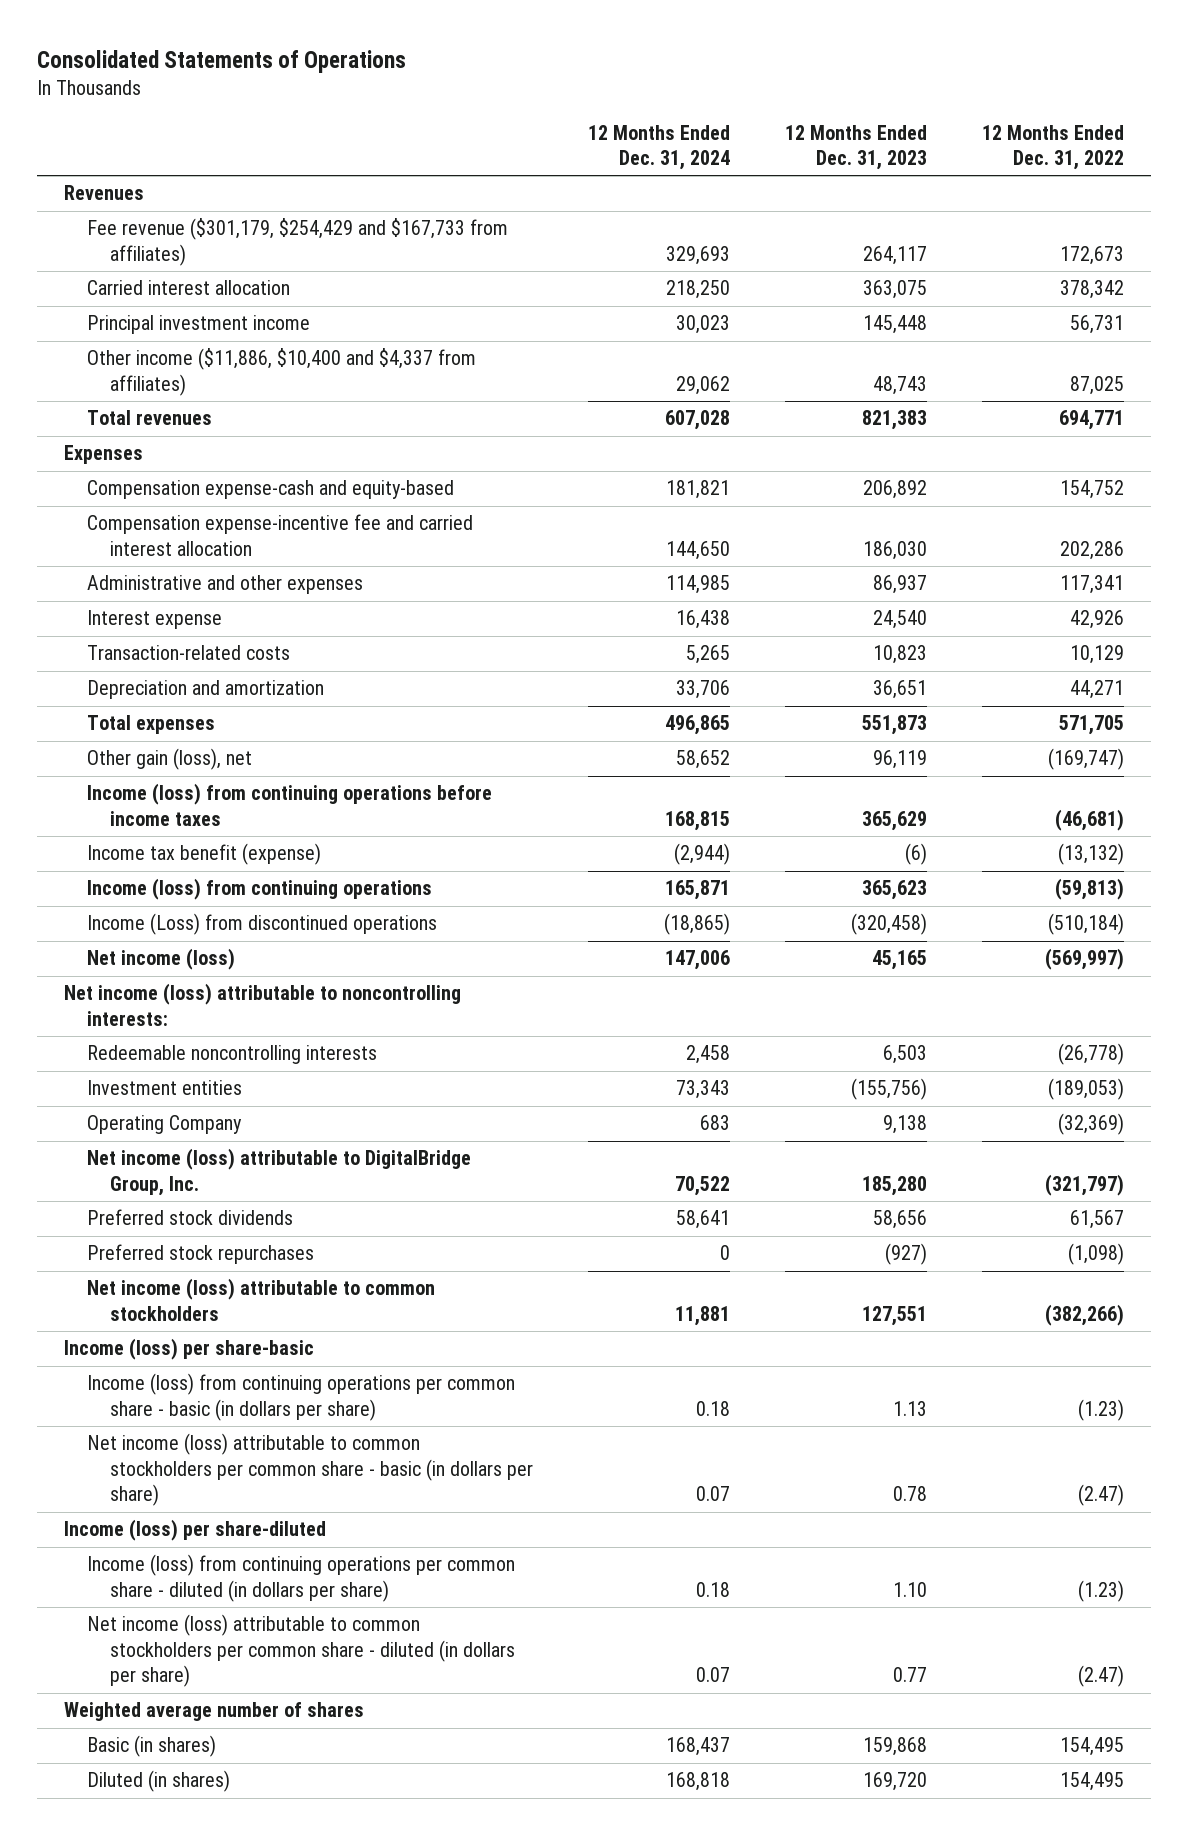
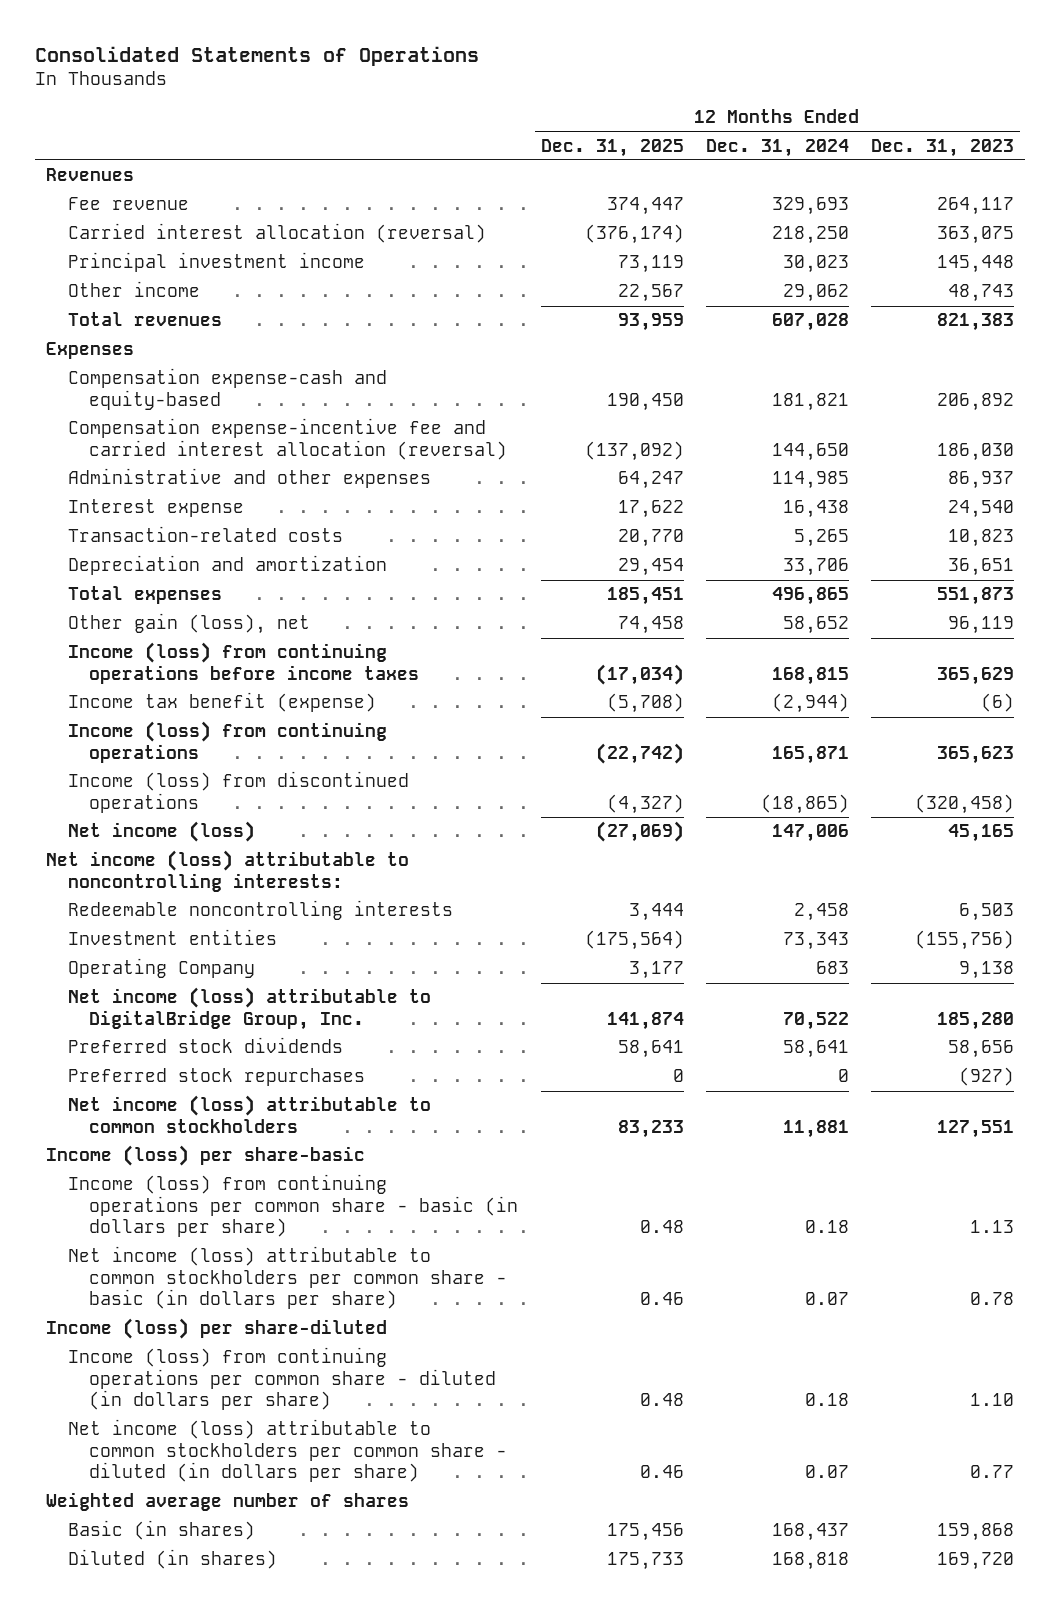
[981,124,1124,171] 12 Months Ended Dec. 31, 2022 -> none
none -> [540,138,684,157] Dec. 31, 2025
[86,218,508,266] Fee revenue ($301,179, $254,429 and $167,733 from affiliates) -> [67,197,189,211] Fee revenue
[86,280,290,296] Carried interest allocation -> [67,223,486,244] Carried interest allocation (reversal)
[86,348,476,396] Other income ($11,886, $10,400 and $4,337 from affiliates) -> [67,281,200,298] Other income
[86,514,473,556] Compensation expense-incentive fee and carried interest allocation -> [67,418,508,460] Compensation expense-incentive fee and carried interest allocation (reversal)
[86,913,437,936] Income (Loss) from discontinued operations -> [67,771,409,813] Income (loss) from discontinued operations

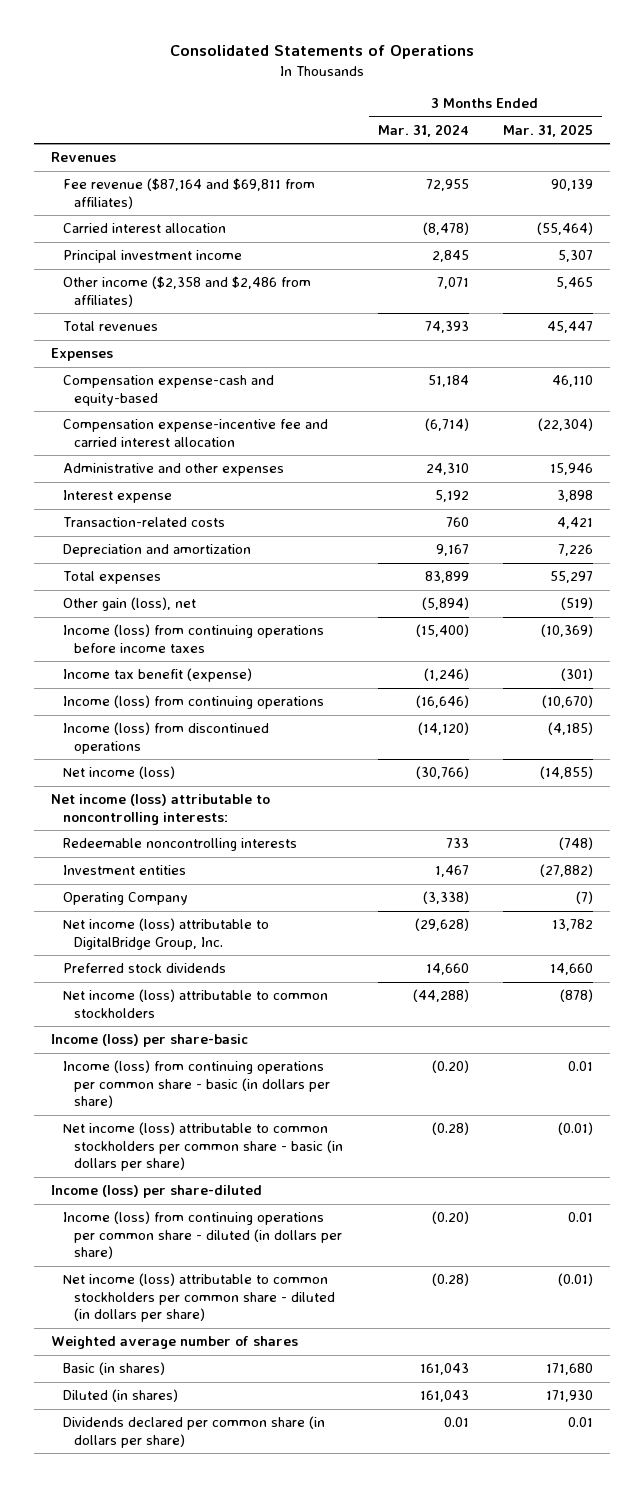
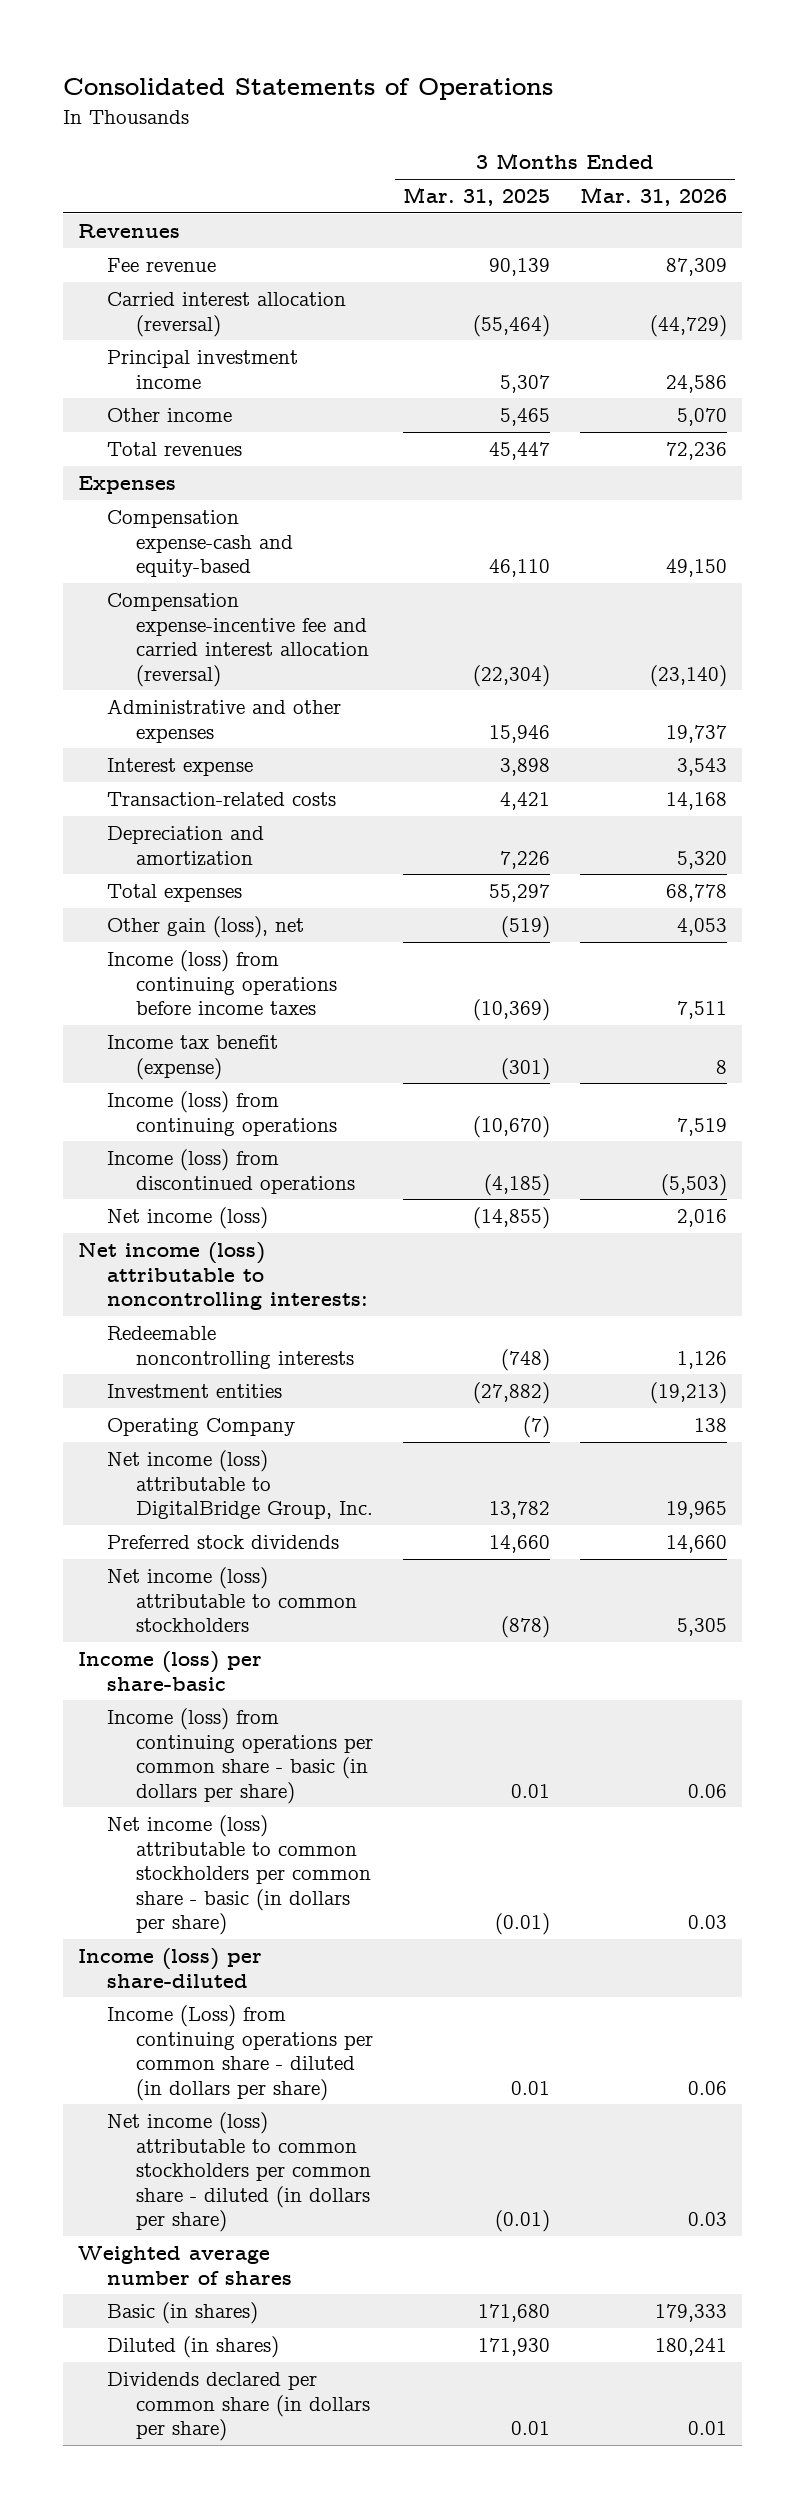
[377,124,469,138] Mar. 31, 2024 -> none
none -> [580,187,728,207] Mar. 31, 2026
[62,178,315,209] Fee revenue ($87,164 and $69,811 from affiliates) -> [106,258,216,273] Fee revenue
[62,223,226,234] Carried interest allocation -> [106,292,346,337] Carried interest allocation (reversal)
[62,276,311,307] Other income ($2,358 and $2,486 from affiliates) -> [106,408,232,423] Other income
[62,419,328,447] Compensation expense-incentive fee and carried interest allocation -> [106,593,369,687] Compensation expense-incentive fee and carried interest allocation (reversal)
[62,1211,343,1260] Income (loss) from continuing operations per common share - diluted (in dollars per share) -> [106,2005,373,2101] Income (Loss) from continuing operations per common share - diluted (in dollars per share)

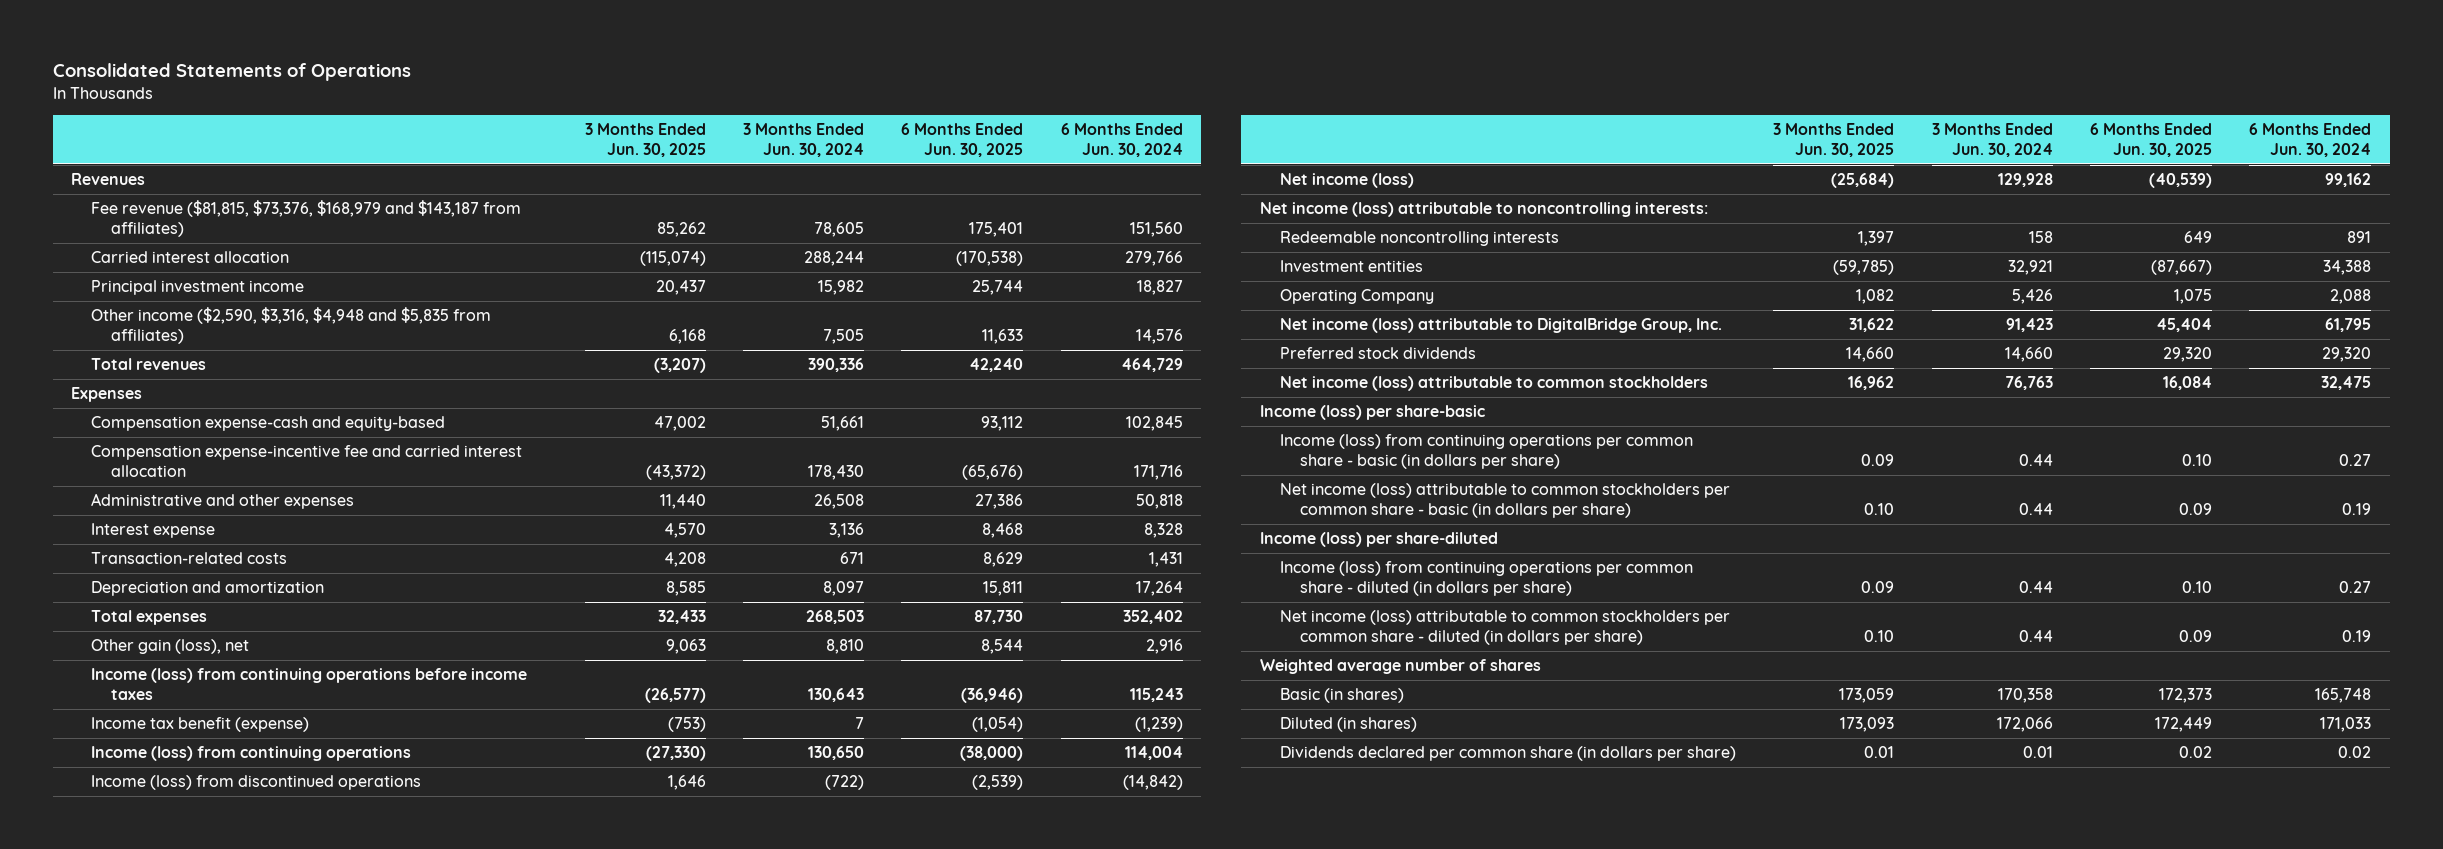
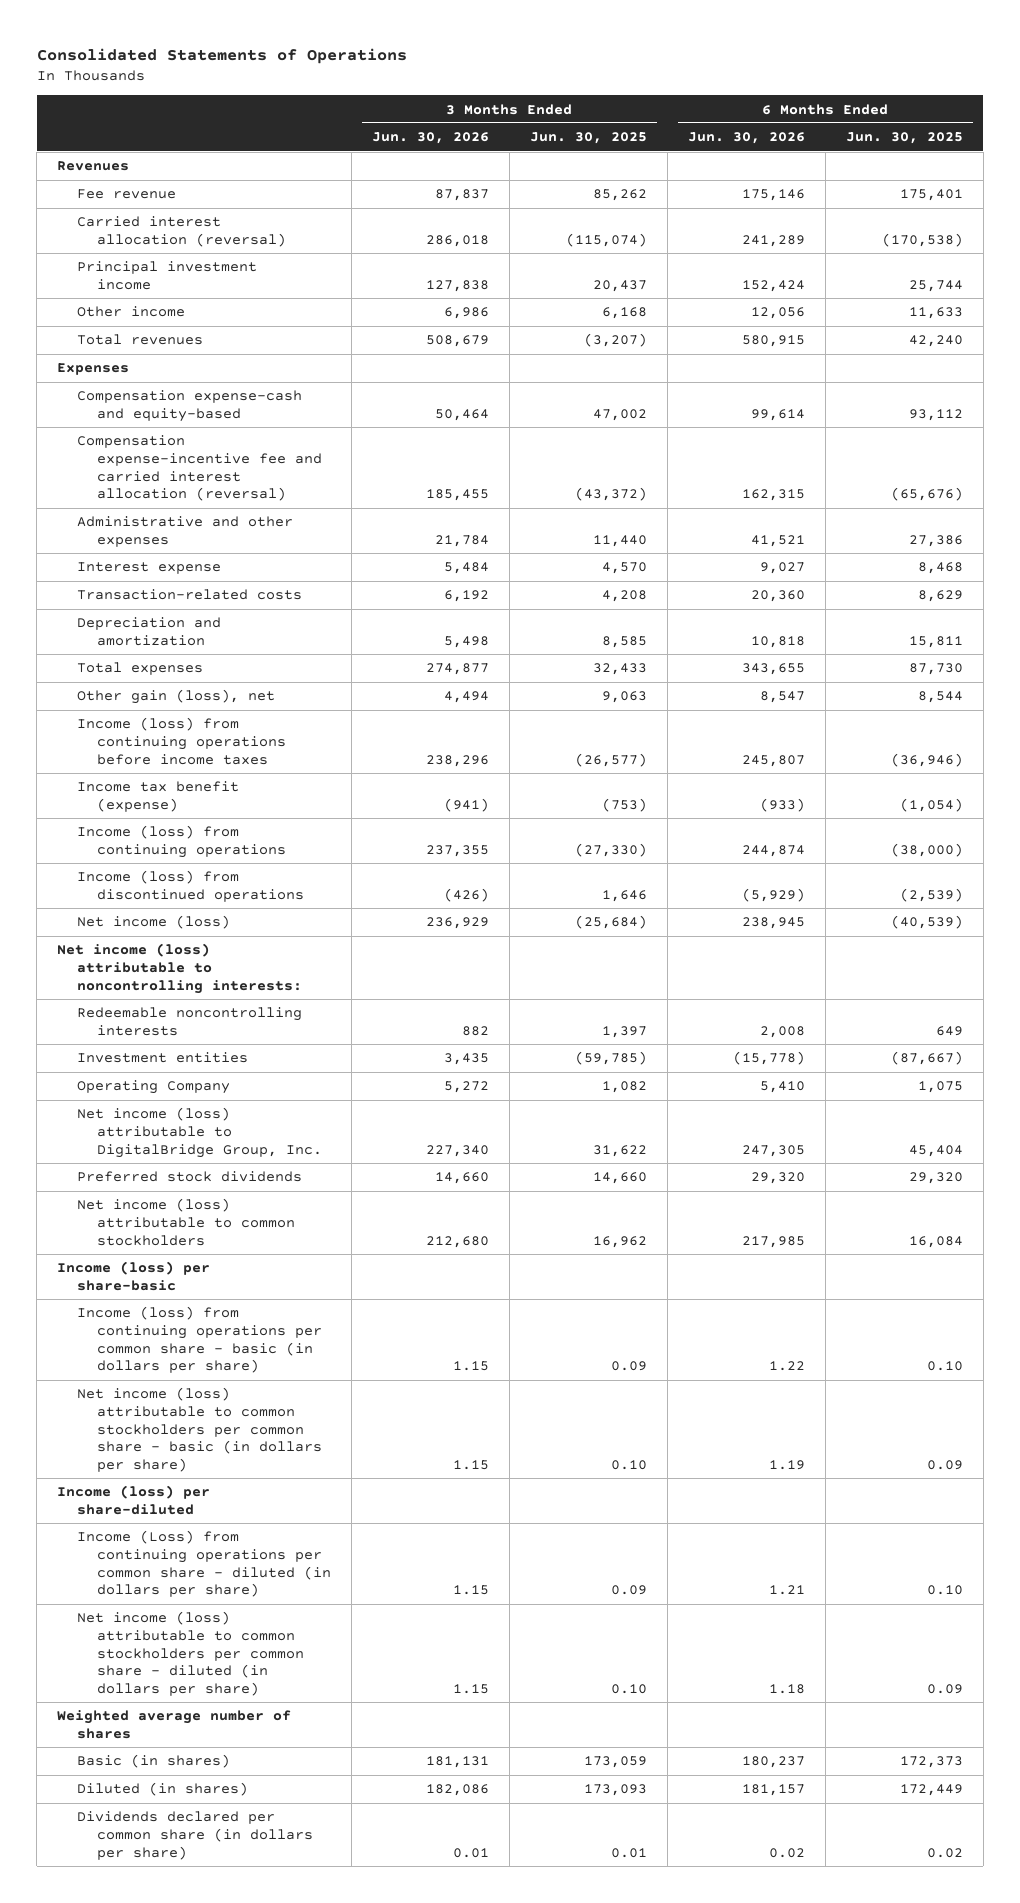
[743,122,865,158] 3 Months Ended Jun. 30, 2024 -> none
[1060,122,1183,158] 6 Months Ended Jun. 30, 2024 -> none
none -> [371,132,489,145] Jun. 30, 2026
none -> [687,132,805,145] Jun. 30, 2026
[91,200,522,238] Fee revenue ($81,815, $73,376, $168,979 and $143,187 from affiliates) -> [77,189,177,200] Fee revenue
[91,251,290,264] Carried interest allocation -> [77,216,286,247] Carried interest allocation (reversal)
[91,307,492,345] Other income ($2,590, $3,316, $4,948 and $5,835 from affiliates) -> [77,306,186,318] Other income
[91,445,523,478] Compensation expense-incentive fee and carried interest allocation -> [77,435,322,502] Compensation expense-incentive fee and carried interest allocation (reversal)
[1279,561,1693,597] Income (loss) from continuing operations per common share - diluted (in dollars per share) -> [77,1530,331,1598] Income (Loss) from continuing operations per common share - diluted (in dollars per share)

